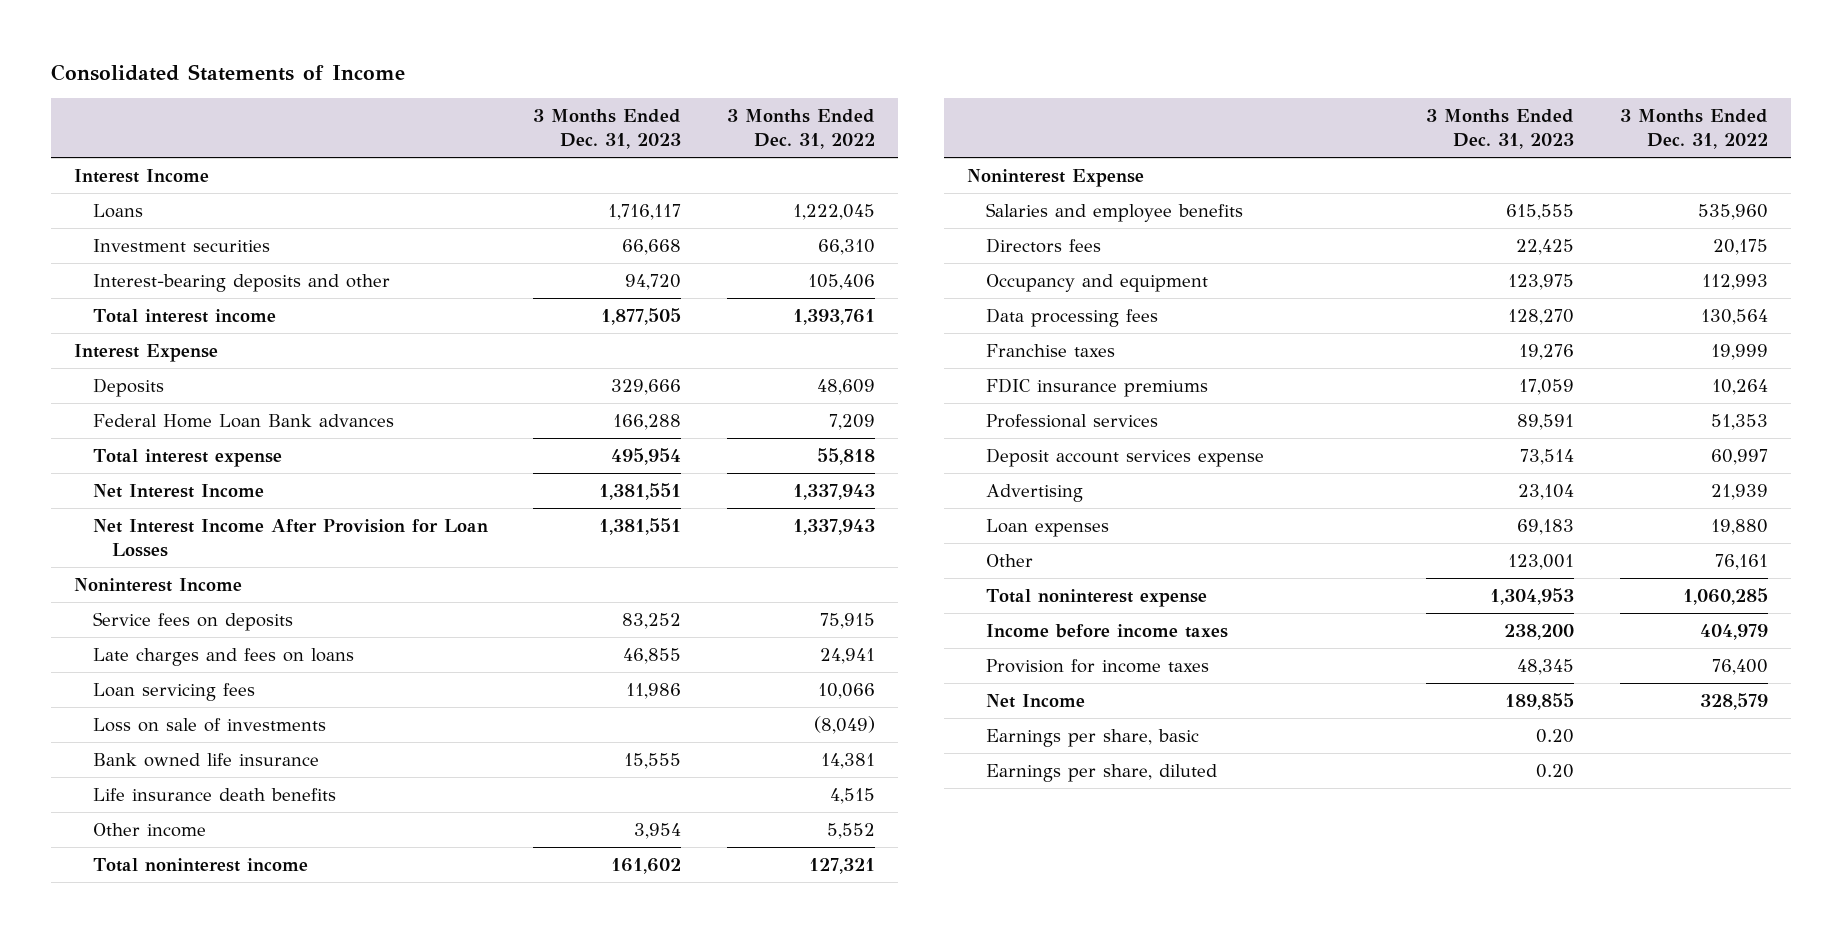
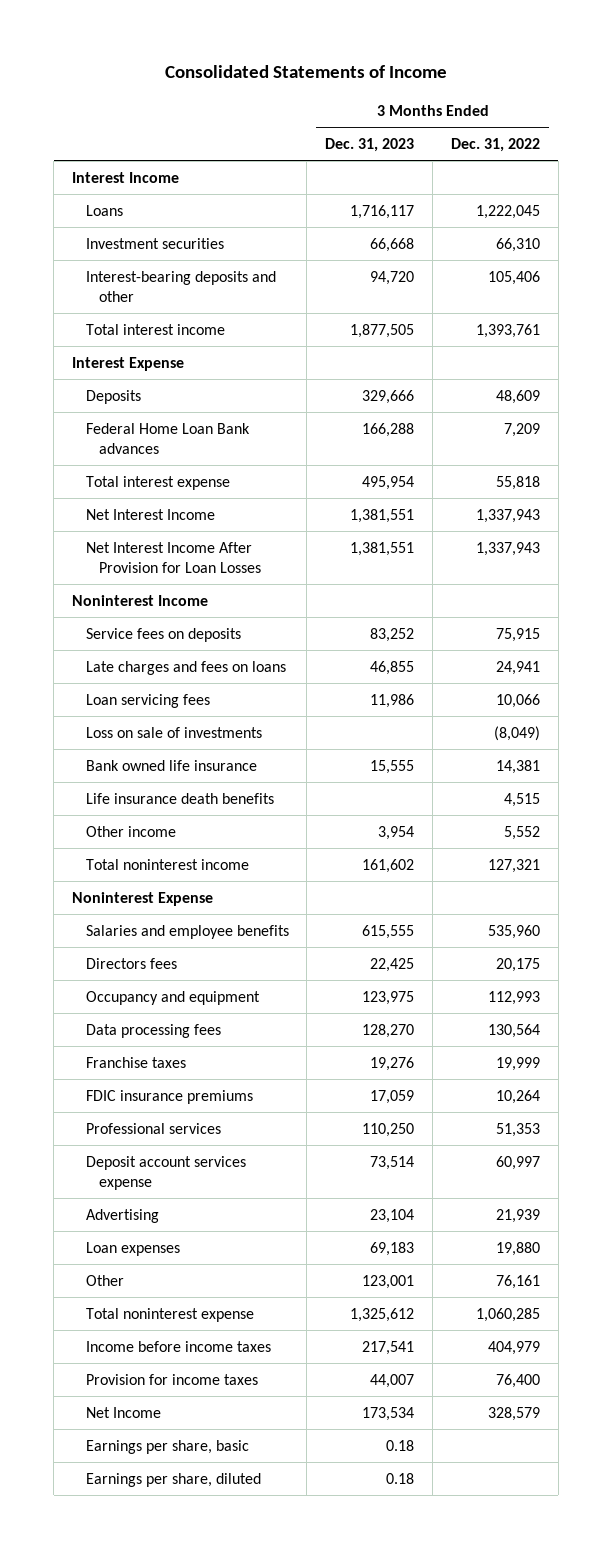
[1517,413,1575,430] 89,591 -> [362,1122,415,1137] 110,250
[1490,587,1575,605] 1,304,953 -> [350,1307,415,1322] 1,325,612
[1504,623,1575,640] 238,200 -> [362,1340,415,1355] 217,541
[1517,658,1575,675] 48,345 -> [370,1373,415,1388] 44,007
[1505,692,1575,710] 189,855 -> [362,1406,415,1421] 173,534
[1536,728,1575,743] 0.20 -> [386,1439,415,1451] 0.18
[1536,763,1575,778] 0.20 -> [386,1472,415,1484] 0.18

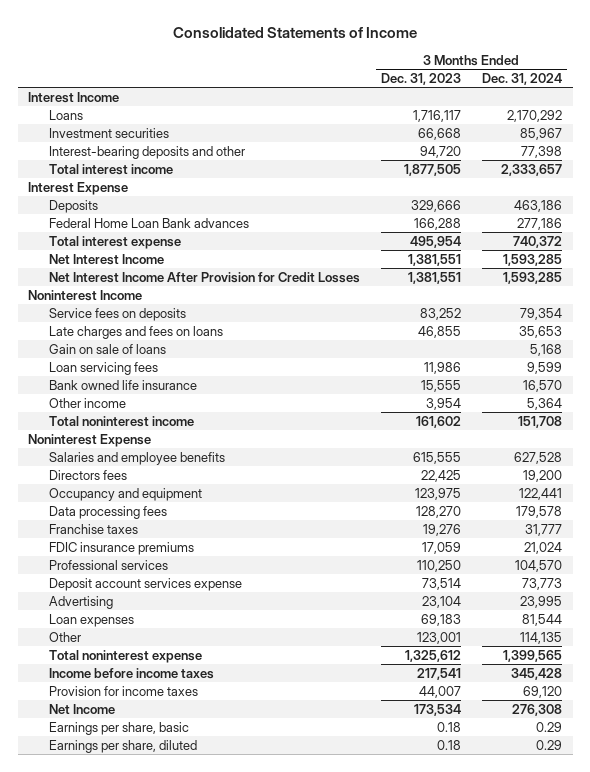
[450,138,540,153] Dec. 31, 2022 -> none
none -> [482,72,563,85] Dec. 31, 2024
[85,541,262,574] Net Interest Income After Provision for Loan Losses -> [48,271,360,283] Net Interest Income After Provision for Credit Losses
none -> [48,343,166,354] Gain on sale of loans
[85,726,262,738] Loss on sale of investments -> none
[85,792,274,804] Life insurance death benefits -> none

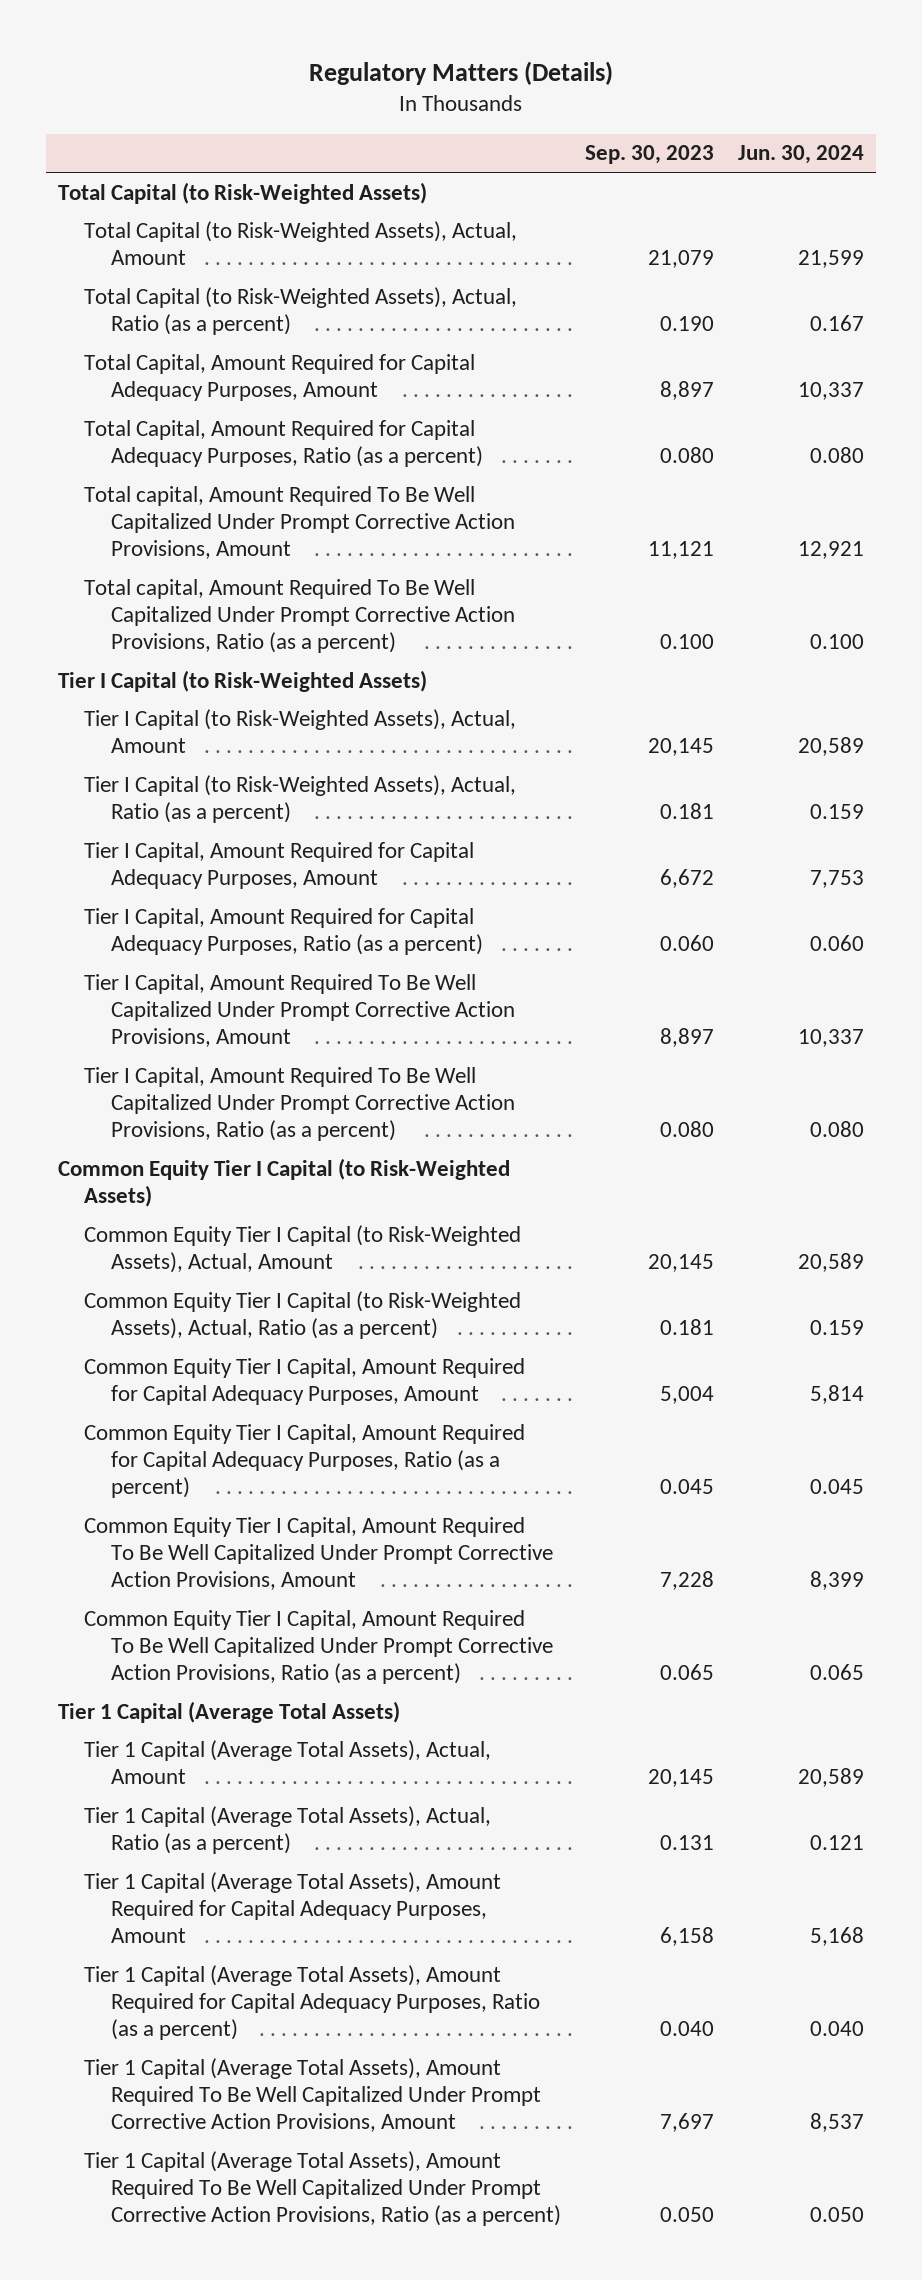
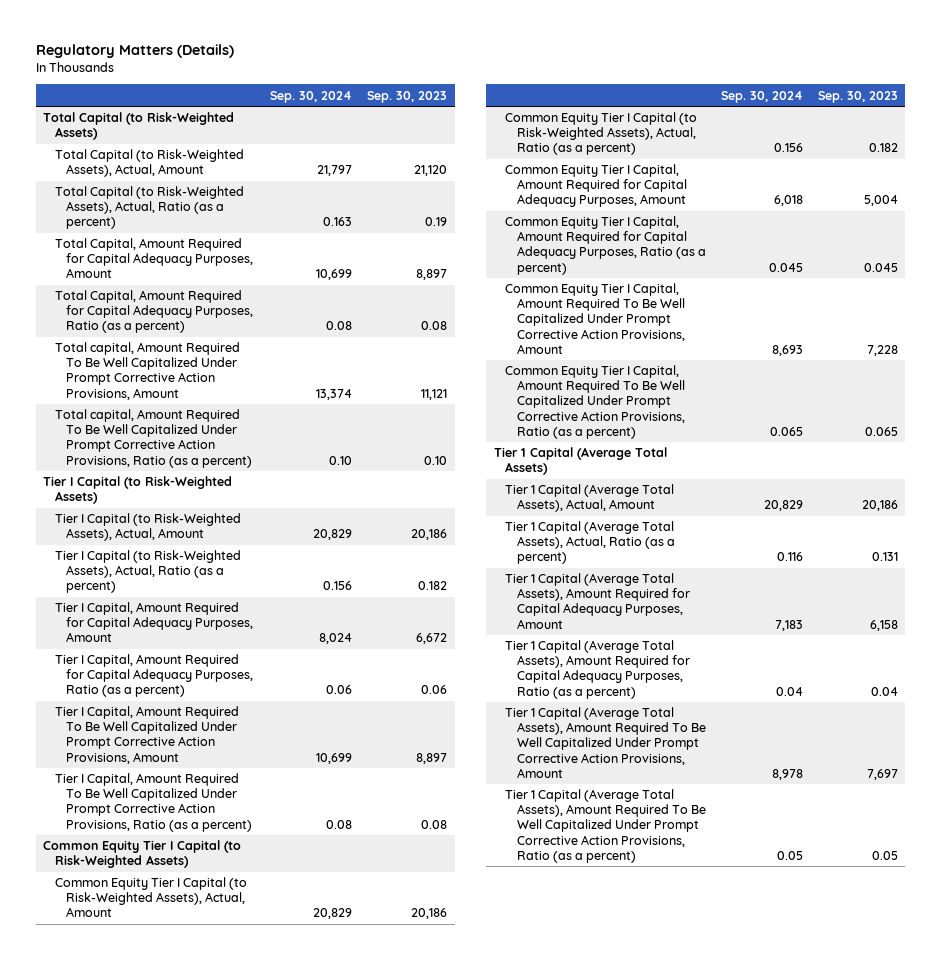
[737,145,864,165] Jun. 30, 2024 -> none
none -> [270,90,353,103] Sep. 30, 2024
[647,249,714,268] 21,079 -> [414,165,448,177] 21,120
[659,315,714,331] 0.190 -> [425,217,448,227] 0.19
[659,446,714,463] 0.080 -> [421,321,448,331] 0.08
[659,633,714,649] 0.100 -> [424,455,448,465] 0.10
[647,737,714,756] 20,145 -> [411,529,448,541] 20,186
[659,802,714,819] 0.181 -> [418,581,448,591] 0.182
[659,934,714,951] 0.060 -> [421,685,448,695] 0.06
[659,1120,714,1137] 0.080 -> [421,819,448,829] 0.08
[647,1253,714,1272] 20,145 -> [411,908,448,920] 20,186
[659,1318,714,1335] 0.181 -> [868,143,898,153] 0.182
[647,1768,714,1787] 20,145 -> [861,500,898,512] 20,186
[659,2020,714,2036] 0.040 -> [870,686,898,696] 0.04
[659,2206,714,2222] 0.050 -> [871,850,898,860] 0.05

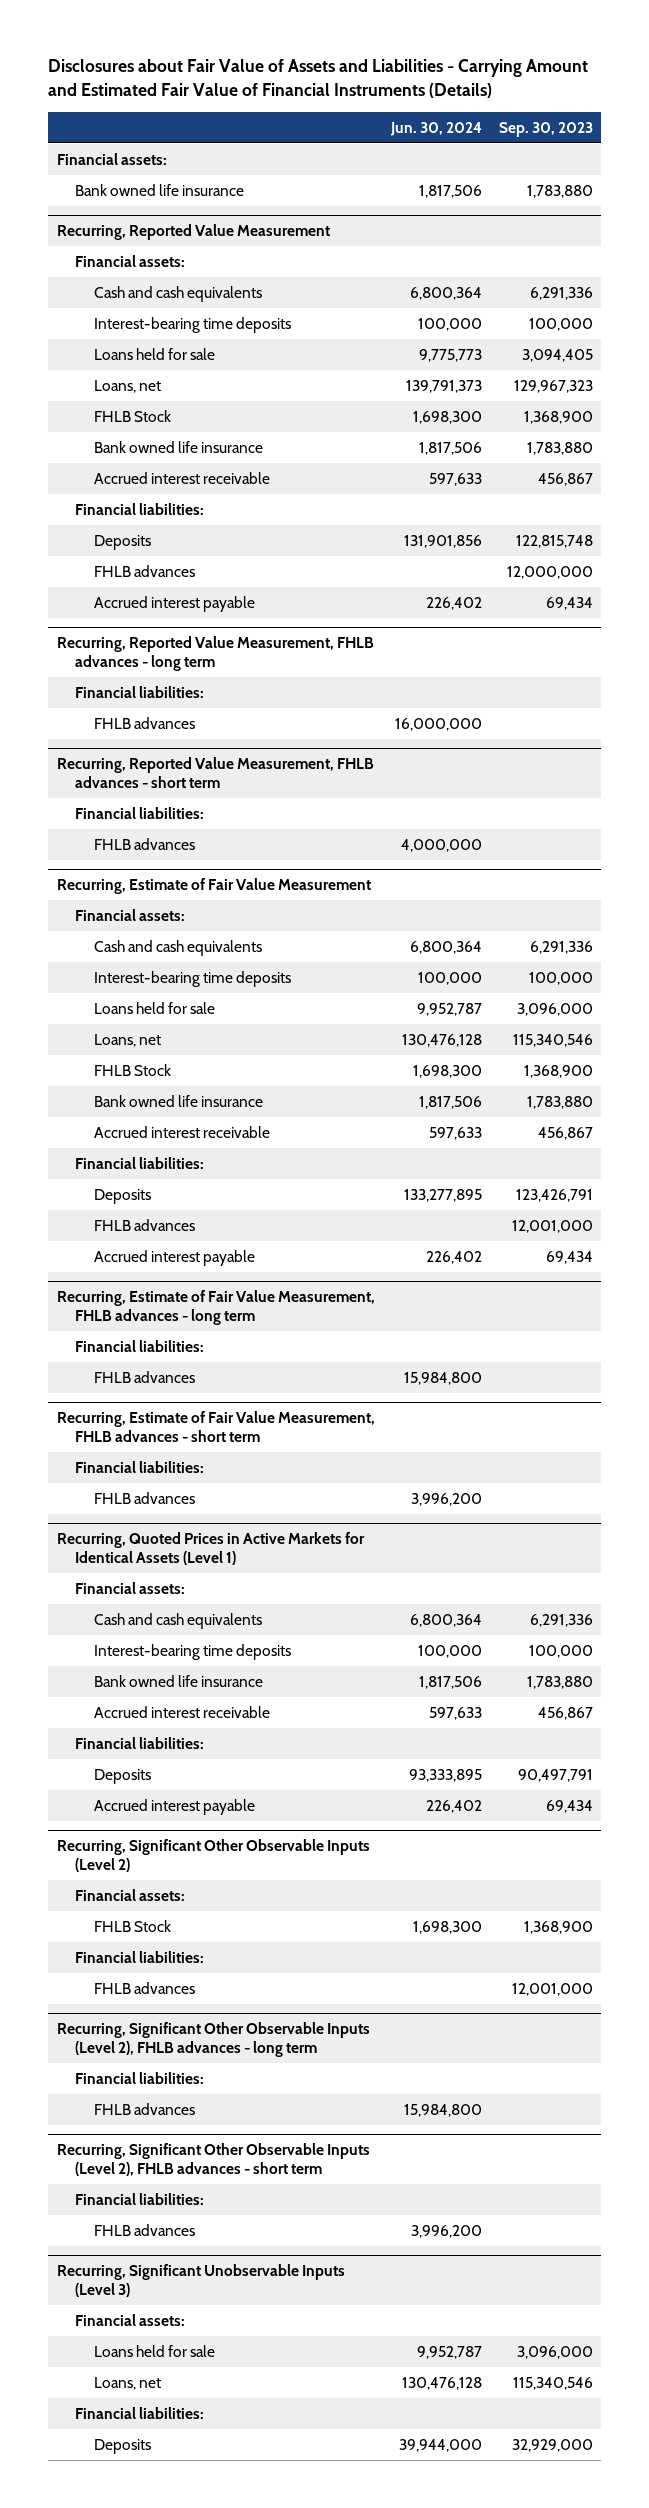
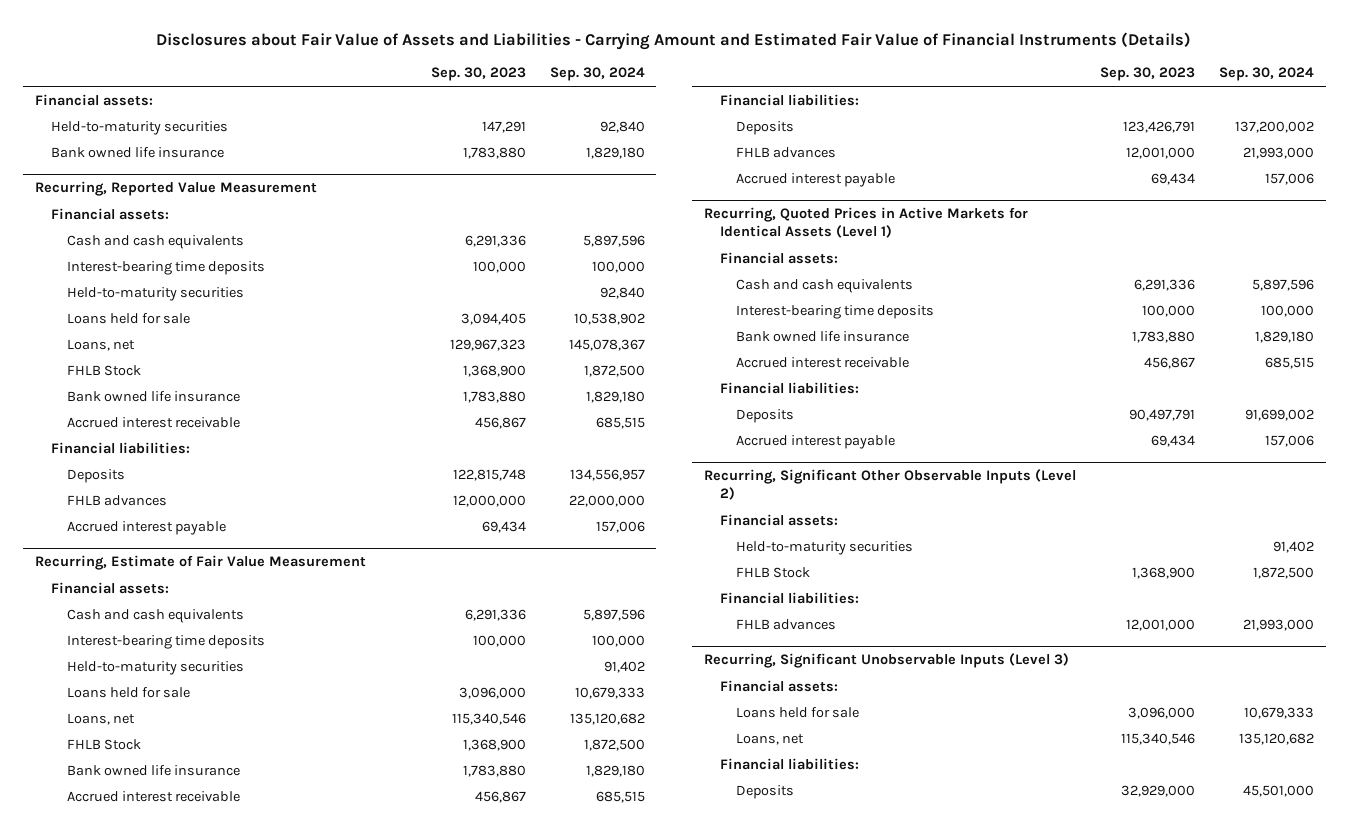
[390,121,483,136] Jun. 30, 2024 -> none
none -> [549,67,645,82] Sep. 30, 2024
none -> [51,120,229,135] Held-to-maturity securities
none -> [67,286,245,301] Held-to-maturity securities
[56,636,374,671] Recurring, Reported Value Measurement, FHLB advances - long term -> none
[75,685,205,698] Financial liabilities: -> none
[94,716,196,729] FHLB advances -> none
[56,757,374,788] Recurring, Reported Value Measurement, FHLB advances - short term -> none
[75,806,205,819] Financial liabilities: -> none
[94,837,196,850] FHLB advances -> none
none -> [67,660,245,675] Held-to-maturity securities
[56,1290,375,1325] Recurring, Estimate of Fair Value Measurement, FHLB advances - long term -> none
[75,1339,205,1352] Financial liabilities: -> none
[94,1370,196,1383] FHLB advances -> none
[56,1411,375,1442] Recurring, Estimate of Fair Value Measurement, FHLB advances - short term -> none
[75,1460,205,1473] Financial liabilities: -> none
[94,1491,196,1504] FHLB advances -> none
none -> [736,540,914,555] Held-to-maturity securities
[56,2022,370,2057] Recurring, Significant Other Observable Inputs (Level 2), FHLB advances - long term -> none
[75,2071,205,2084] Financial liabilities: -> none
[94,2102,196,2115] FHLB advances -> none
[56,2143,370,2176] Recurring, Significant Other Observable Inputs (Level 2), FHLB advances - short term -> none
[75,2192,205,2205] Financial liabilities: -> none
[94,2223,196,2236] FHLB advances -> none

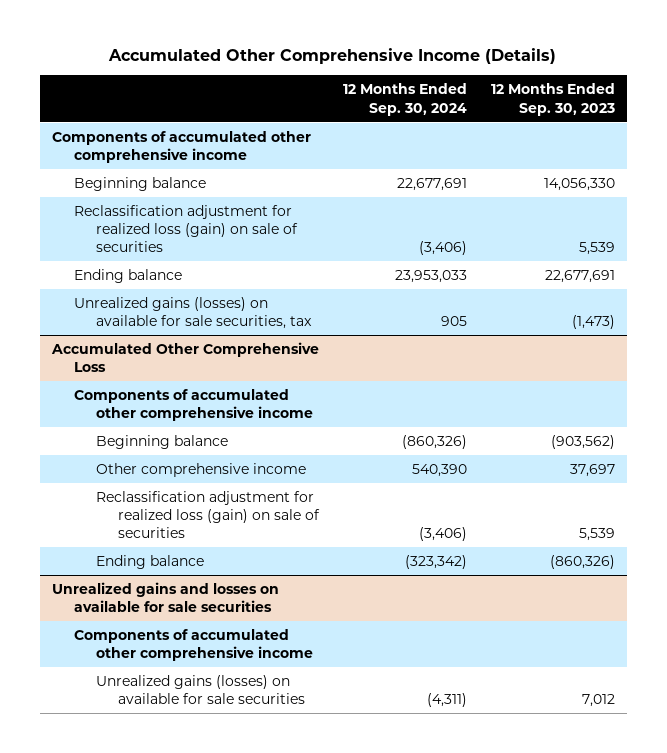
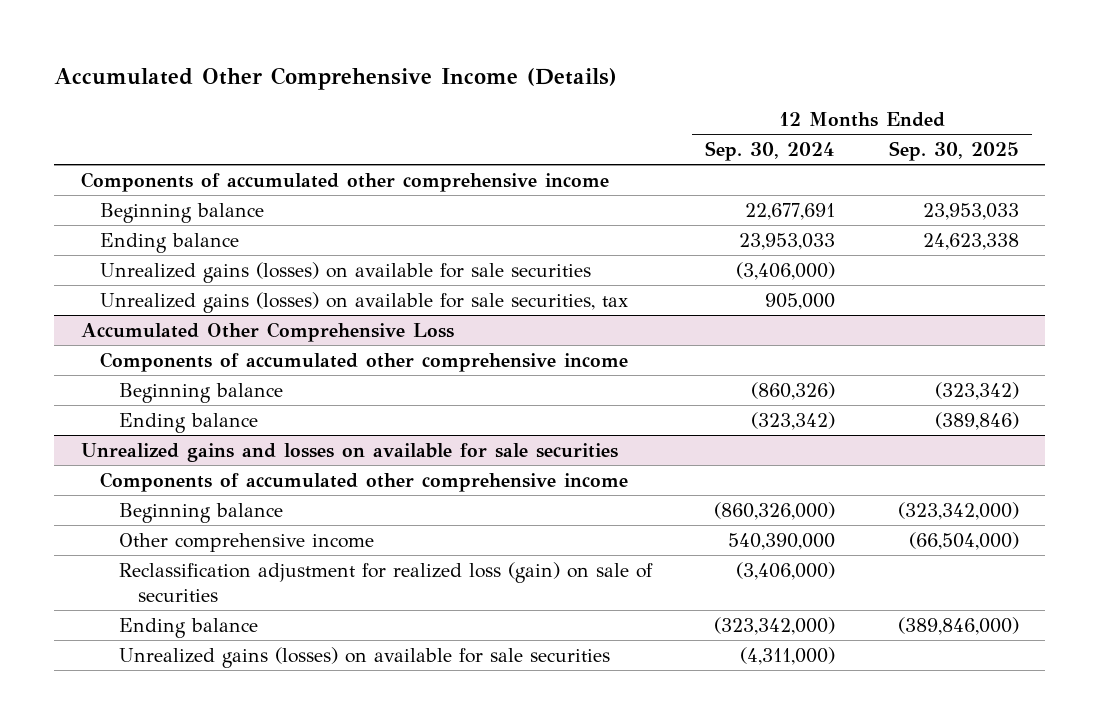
[491,83,616,116] 12 Months Ended Sep. 30, 2023 -> none
none -> [888,141,1019,162] Sep. 30, 2025
[73,204,298,253] Reclassification adjustment for realized loss (gain) on sale of securities -> none
none -> [99,261,591,283] Unrealized gains (losses) on available for sale securities
[441,316,468,327] 905 -> [765,292,836,310] 905,000
[95,462,306,477] Other comprehensive income -> none
[95,490,320,539] Reclassification adjustment for realized loss (gain) on sale of securities -> none
none -> [119,502,284,523] Beginning balance
none -> [119,532,375,552] Other comprehensive income
none -> [119,561,654,602] Reclassification adjustment for realized loss (gain) on sale of securities
none -> [119,617,259,638] Ending balance
[427,693,468,708] (4,311) -> [740,646,836,665] (4,311,000)

